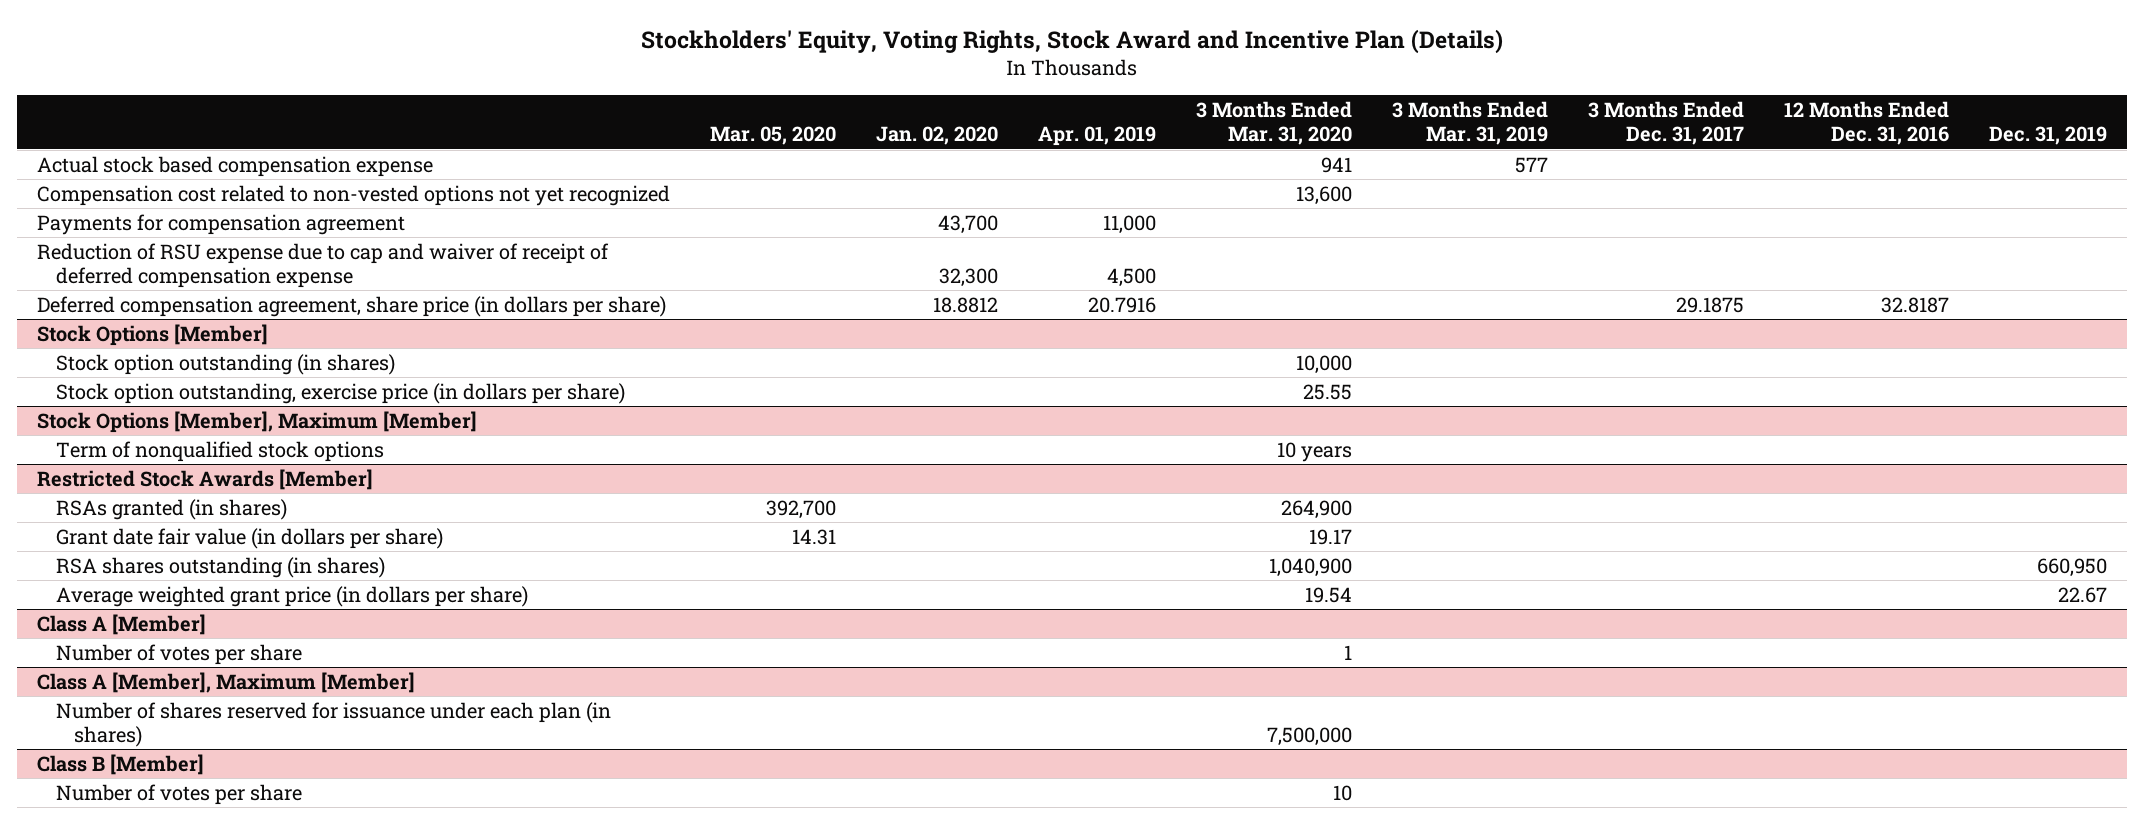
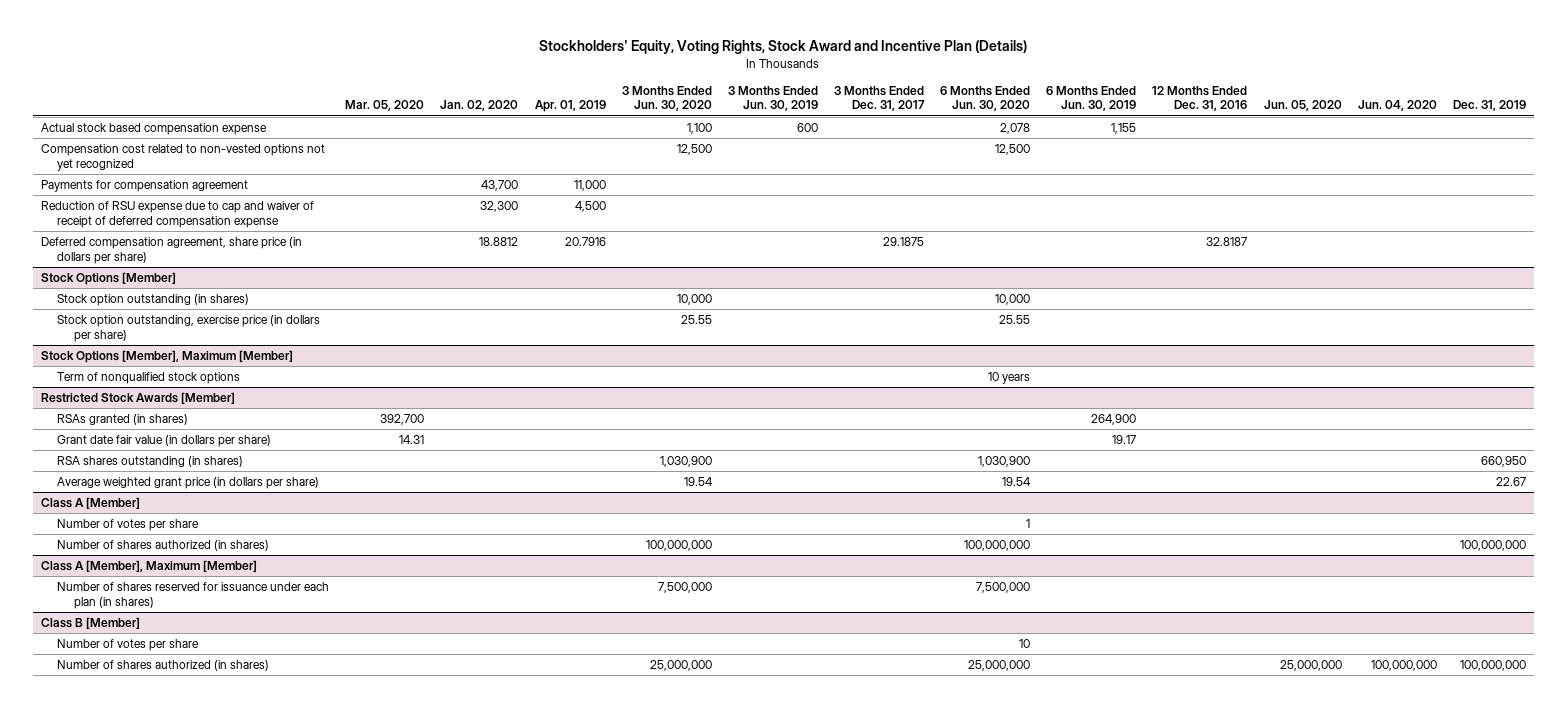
[1196,101,1353,146] 3 Months Ended Mar. 31, 2020 -> none
[1392,101,1549,146] 3 Months Ended Mar. 31, 2019 -> none
none -> [621,85,712,112] 3 Months Ended Jun. 30, 2020
none -> [727,85,818,112] 3 Months Ended Jun. 30, 2019
none -> [940,85,1031,112] 6 Months Ended Jun. 30, 2020
none -> [1046,85,1137,112] 6 Months Ended Jun. 30, 2019
none -> [1263,100,1342,112] Jun. 05, 2020
none -> [1357,100,1437,112] Jun. 04, 2020
none -> [57,540,270,552] Number of shares authorized (in shares)
none -> [57,660,270,672] Number of shares authorized (in shares)

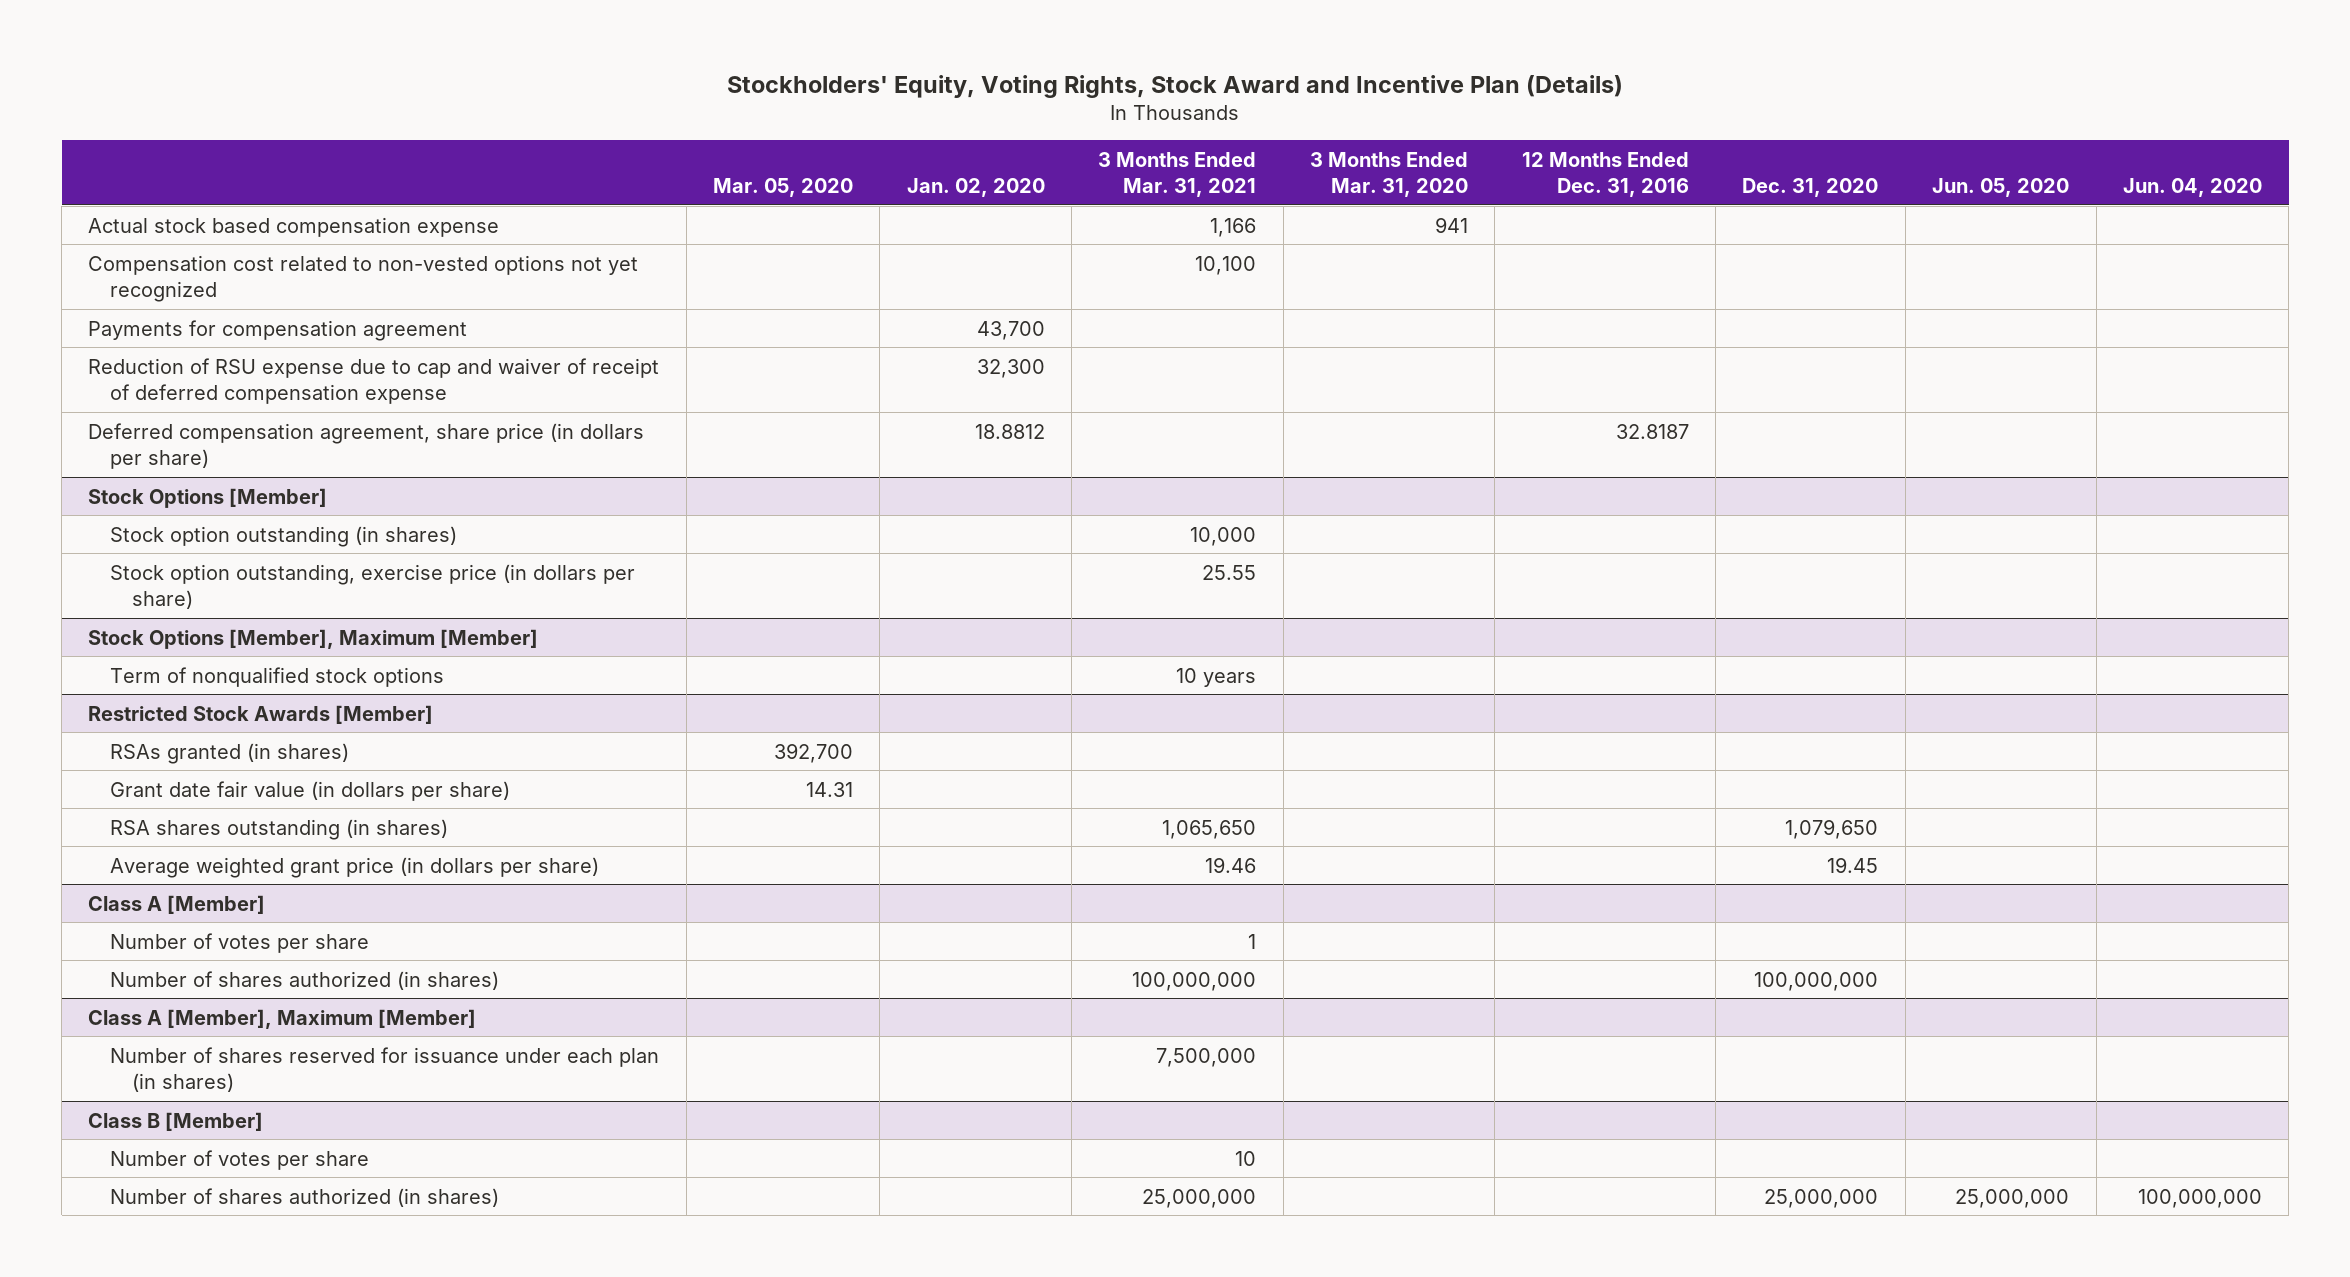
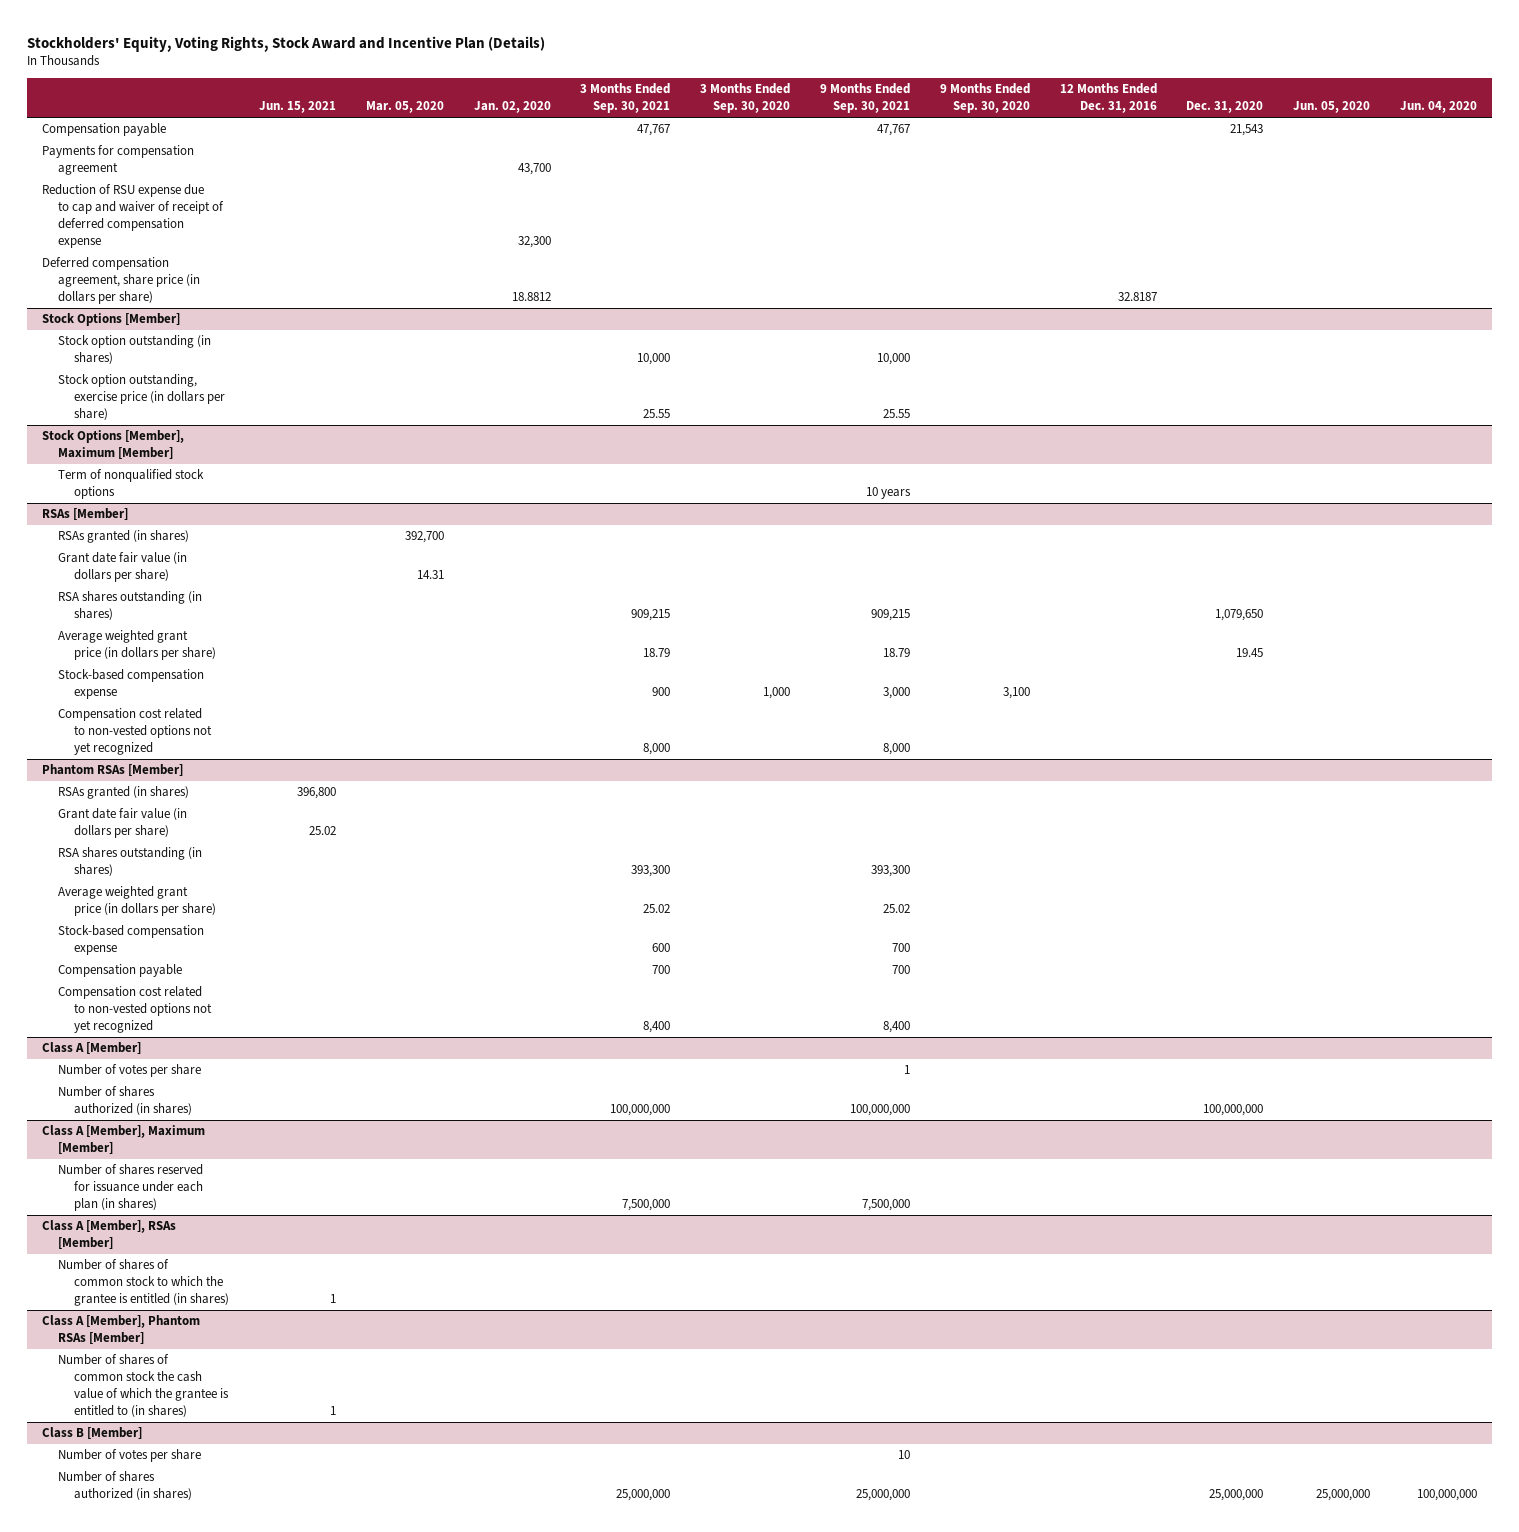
[1098,152,1257,198] 3 Months Ended Mar. 31, 2021 -> none
[1310,152,1469,198] 3 Months Ended Mar. 31, 2020 -> none
none -> [259,101,337,114] Jun. 15, 2021
none -> [580,83,671,114] 3 Months Ended Sep. 30, 2021
none -> [700,83,791,114] 3 Months Ended Sep. 30, 2020
none -> [819,83,910,114] 9 Months Ended Sep. 30, 2021
none -> [939,83,1030,114] 9 Months Ended Sep. 30, 2020
[88,216,500,237] Actual stock based compensation expense -> none
[88,254,639,302] Compensation cost related to non-vested options not yet recognized -> none
none -> [42,123,167,137] Compensation payable
[88,704,434,724] Restricted Stock Awards [Member] -> [42,508,129,521] RSAs [Member]
none -> [58,669,205,700] Stock-based compensation expense
none -> [58,708,213,756] Compensation cost related to non-vested options not yet recognized
none -> [42,764,184,777] Phantom RSAs [Member]
none -> [58,786,190,800] RSAs granted (in shares)
none -> [58,808,188,839] Grant date fair value (in dollars per share)
none -> [58,847,203,877] RSA shares outstanding (in shares)
none -> [58,886,217,917] Average weighted grant price (in dollars per share)
none -> [58,925,205,956] Stock-based compensation expense
none -> [58,964,183,978] Compensation payable
none -> [58,986,213,1034] Compensation cost related to non-vested options not yet recognized
none -> [42,1220,177,1250] Class A [Member], RSAs [Member]
none -> [58,1259,230,1307] Number of shares of common stock to which the grantee is entitled (in shares)
none -> [42,1315,201,1345] Class A [Member], Phantom RSAs [Member]
none -> [58,1354,230,1418] Number of shares of common stock the cash value of which the grantee is entitled to (in shares)

